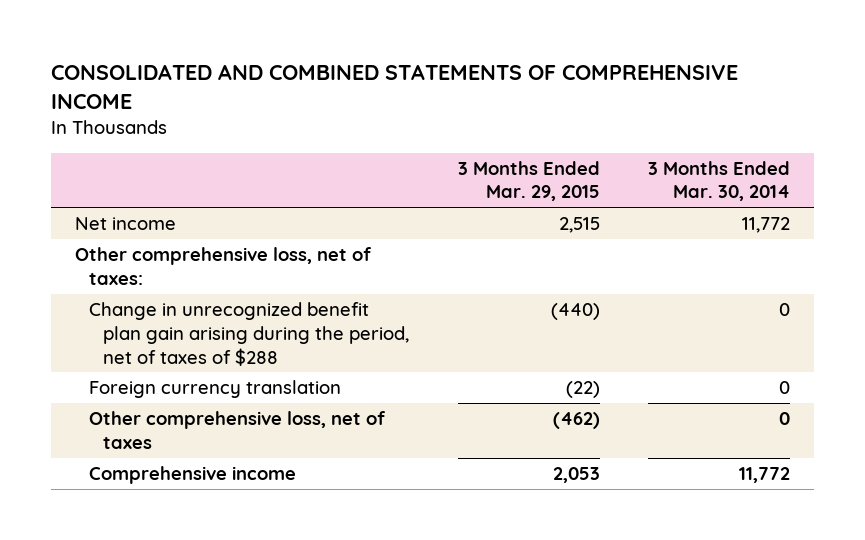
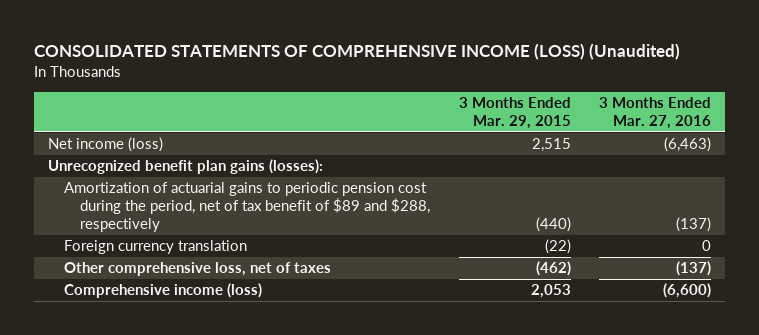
[51,64,739,109] CONSOLIDATED AND COMBINED STATEMENTS OF COMPREHENSIVE INCOME -> [33,42,680,60] CONSOLIDATED STATEMENTS OF COMPREHENSIVE INCOME (LOSS) (Unaudited)
[647,160,790,202] 3 Months Ended Mar. 30, 2014 -> none
none -> [599,97,712,129] 3 Months Ended Mar. 27, 2016
[75,246,372,285] Other comprehensive loss, net of taxes: -> none
[89,301,410,366] Change in unrecognized benefit plan gain arising during the period, net of taxes of $288 -> none
[75,216,177,230] Net income -> [48,137,164,153] Net income (loss)
none -> [48,159,324,175] Unrecognized benefit plan gains (losses):
none -> [64,182,431,232] Amortization of actuarial gains to periodic pension cost during the period, net of tax benefit of $89 and $288, respectively
[89,465,297,484] Comprehensive income -> [64,283,263,299] Comprehensive income (loss)

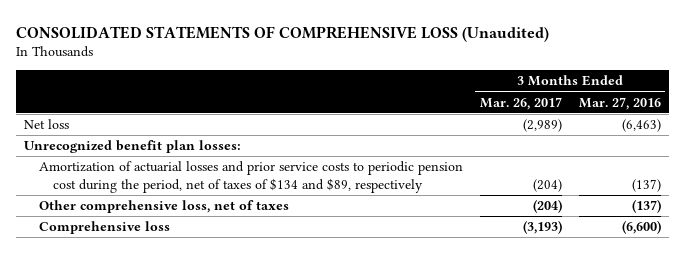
[33,42,680,60] CONSOLIDATED STATEMENTS OF COMPREHENSIVE INCOME (LOSS) (Unaudited) -> [16,25,550,42] CONSOLIDATED STATEMENTS OF COMPREHENSIVE LOSS (Unaudited)
[458,97,571,129] 3 Months Ended Mar. 29, 2015 -> none
none -> [479,96,562,110] Mar. 26, 2017
[64,240,248,255] Foreign currency translation -> none
[48,137,164,153] Net income (loss) -> [24,119,70,130] Net loss
[48,159,324,175] Unrecognized benefit plan gains (losses): -> [24,140,242,154] Unrecognized benefit plan losses:
[64,182,431,232] Amortization of actuarial gains to periodic pension cost during the period, net of tax benefit of $89 and $288, respectively -> [38,161,463,193] Amortization of actuarial losses and prior service costs to periodic pension cost during the period, net of taxes of $134 and $89, respectively
[64,283,263,299] Comprehensive income (loss) -> [38,221,170,235] Comprehensive loss

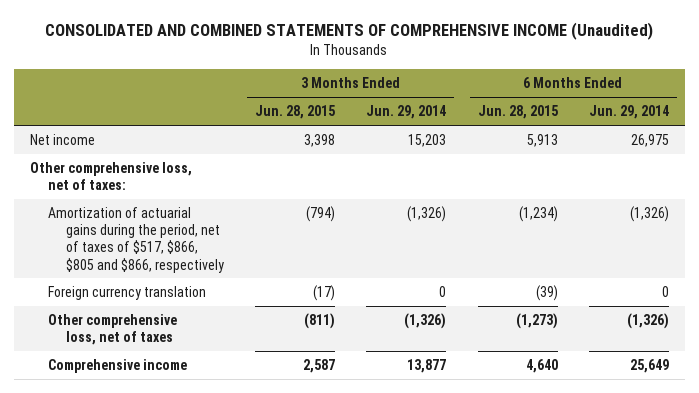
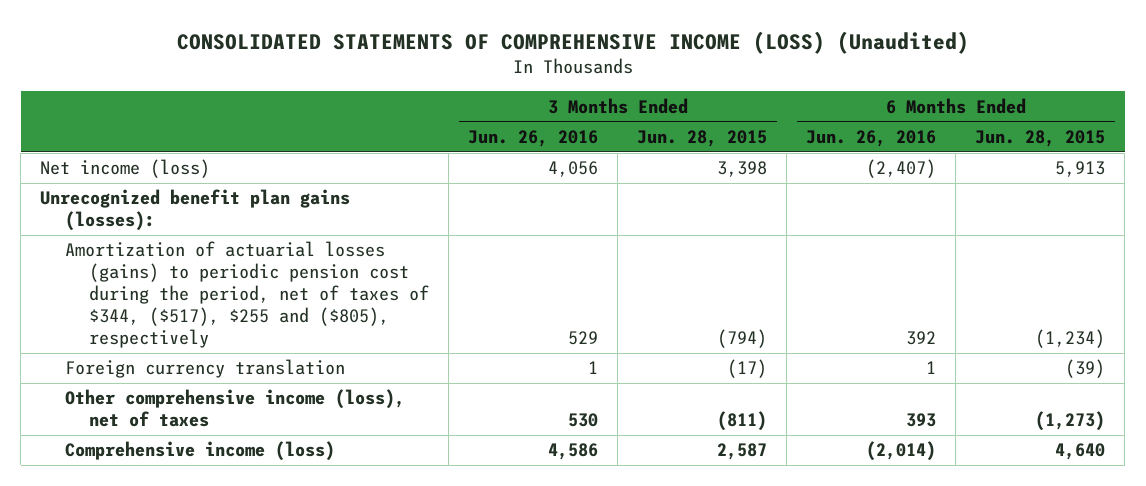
[45,22,654,41] CONSOLIDATED AND COMBINED STATEMENTS OF COMPREHENSIVE INCOME (Unaudited) -> [176,30,969,54] CONSOLIDATED STATEMENTS OF COMPREHENSIVE INCOME (LOSS) (Unaudited)
[366,105,447,120] Jun. 29, 2014 -> none
[588,105,669,120] Jun. 29, 2014 -> none
none -> [468,129,599,147] Jun. 26, 2016
none -> [806,129,937,147] Jun. 26, 2016
[29,161,192,191] Other comprehensive loss, net of taxes: -> none
[29,133,95,145] Net income -> [40,159,211,179] Net income (loss)
none -> [40,189,351,232] Unrecognized benefit plan gains (losses):
[47,206,224,273] Amortization of actuarial gains during the period, net of taxes of $517, $866, $805 and $866, respectively -> [64,241,430,348] Amortization of actuarial losses (gains) to periodic pension cost during the period, net of taxes of $344, ($517), $255 and ($805), respectively
[47,313,177,346] Other comprehensive loss, net of taxes -> [64,389,405,428] Other comprehensive income (loss), net of taxes
[47,358,187,373] Comprehensive income -> [64,441,335,462] Comprehensive income (loss)

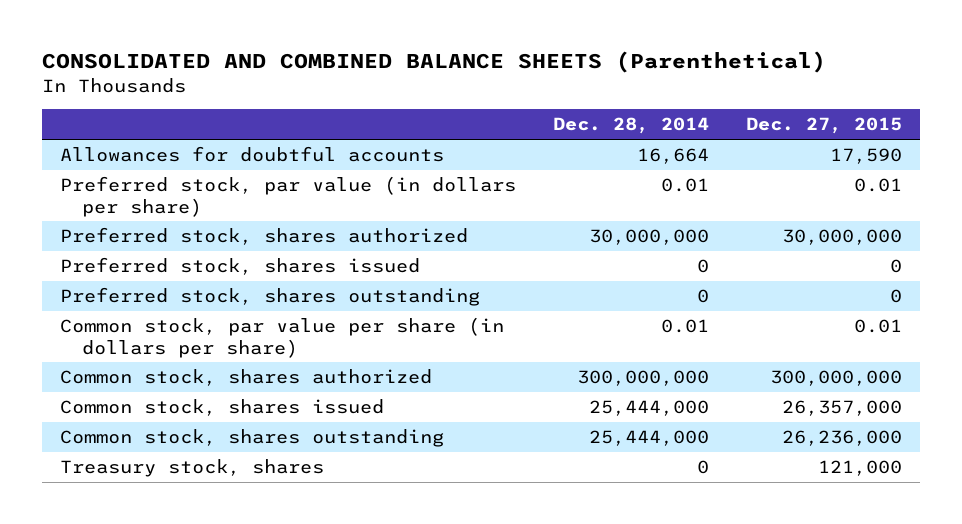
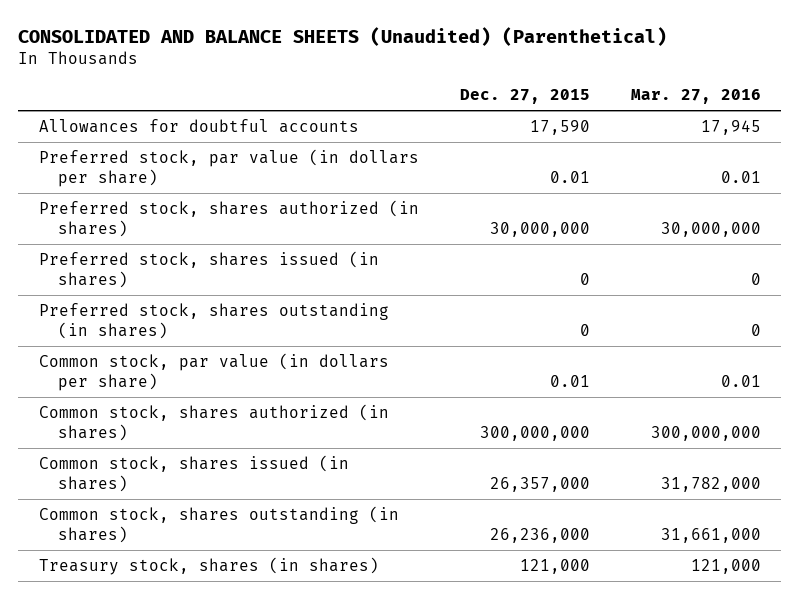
[41,51,826,74] CONSOLIDATED AND COMBINED BALANCE SHEETS (Parenthetical) -> [18,26,668,46] CONSOLIDATED AND BALANCE SHEETS (Unaudited) (Parenthetical)
[553,117,710,135] Dec. 28, 2014 -> none
none -> [630,89,761,105] Mar. 27, 2016
[60,227,469,246] Preferred stock, shares authorized -> [38,199,419,237] Preferred stock, shares authorized (in shares)
[60,257,421,276] Preferred stock, shares issued -> [38,250,379,288] Preferred stock, shares issued (in shares)
[60,287,481,307] Preferred stock, shares outstanding -> [38,302,389,339] Preferred stock, shares outstanding (in shares)
[60,317,505,358] Common stock, par value per share (in dollars per share) -> [38,352,389,391] Common stock, par value (in dollars per share)
[60,369,433,387] Common stock, shares authorized -> [38,403,389,441] Common stock, shares authorized (in shares)
[60,399,385,417] Common stock, shares issued -> [38,454,349,492] Common stock, shares issued (in shares)
[60,429,445,448] Common stock, shares outstanding -> [38,505,399,543] Common stock, shares outstanding (in shares)
[60,459,325,478] Treasury stock, shares -> [38,556,379,575] Treasury stock, shares (in shares)

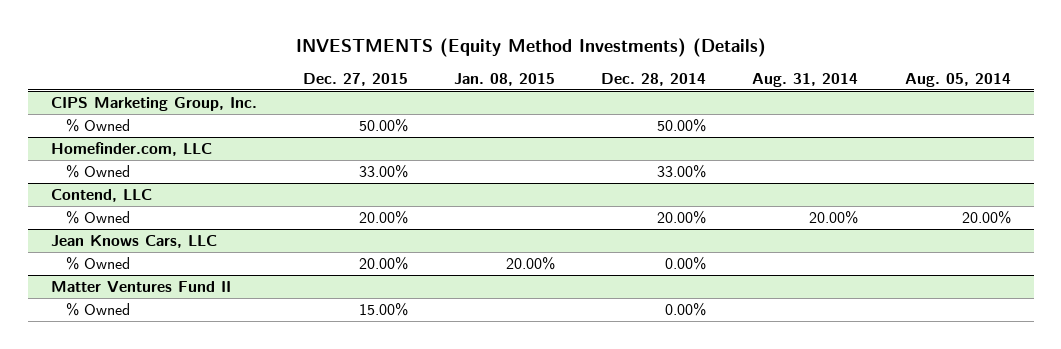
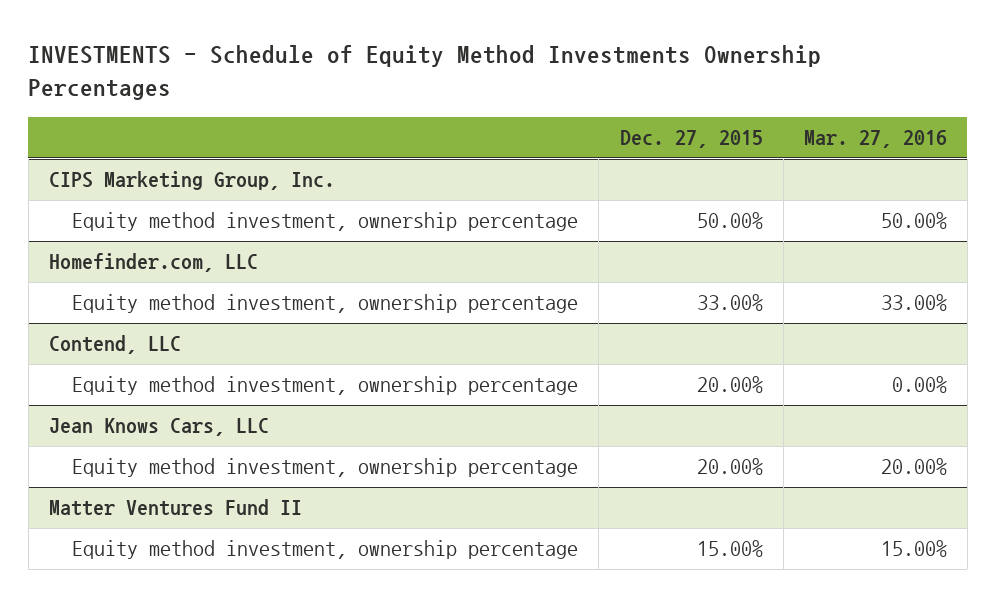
[295,37,766,57] INVESTMENTS (Equity Method Investments) (Details) -> [28,44,822,101] INVESTMENTS - Schedule of Equity Method Investments Ownership Percentages
[454,72,556,86] Jan. 08, 2015 -> none
[601,72,707,86] Dec. 28, 2014 -> none
[752,72,859,87] Aug. 31, 2014 -> none
[904,72,1011,87] Aug. 05, 2014 -> none
none -> [803,130,947,149] Mar. 27, 2016
[65,117,130,132] % Owned -> [72,212,579,232] Equity method investment, ownership percentage
[65,163,130,178] % Owned -> [72,294,579,314] Equity method investment, ownership percentage
[65,209,130,224] % Owned -> [72,376,579,396] Equity method investment, ownership percentage
[65,255,130,270] % Owned -> [72,458,579,478] Equity method investment, ownership percentage
[65,301,130,316] % Owned -> [72,540,579,560] Equity method investment, ownership percentage

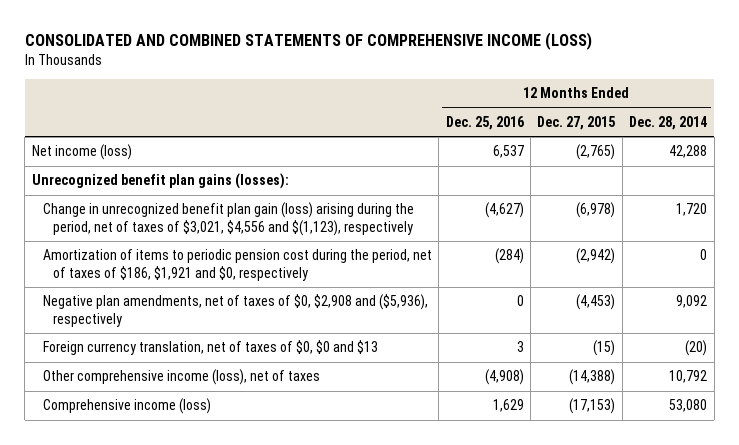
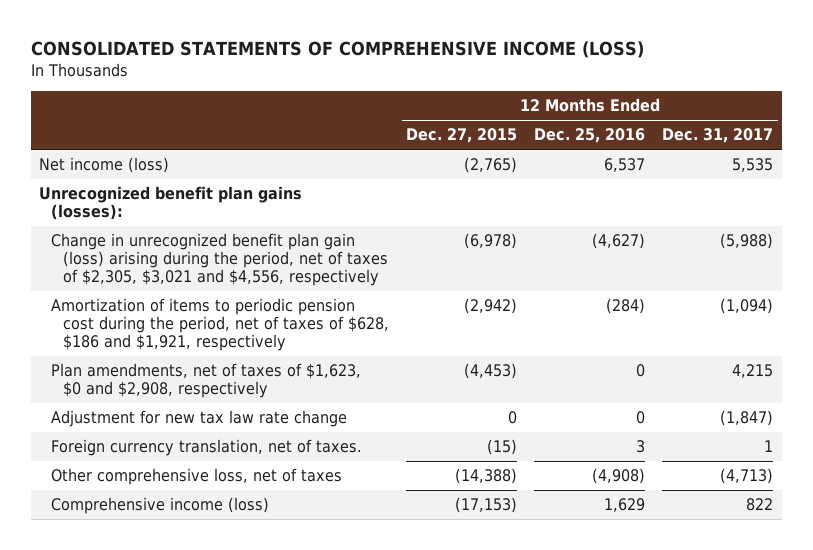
[24,32,592,51] CONSOLIDATED AND COMBINED STATEMENTS OF COMPREHENSIVE INCOME (LOSS) -> [30,40,644,58] CONSOLIDATED STATEMENTS OF COMPREHENSIVE INCOME (LOSS)
[629,115,708,130] Dec. 28, 2014 -> none
none -> [662,128,774,144] Dec. 31, 2017
[42,202,414,236] Change in unrecognized benefit plan gain (loss) arising during the period, net of taxes of $3,021, $4,556 and $(1,123), respectively -> [51,233,389,286] Change in unrecognized benefit plan gain (loss) arising during the period, net of taxes of $2,305, $3,021 and $4,556, respectively
[42,249,432,281] Amortization of items to periodic pension cost during the period, net of taxes of $186, $1,921 and $0, respectively -> [51,298,390,351] Amortization of items to periodic pension cost during the period, net of taxes of $628, $186 and $1,921, respectively
[42,294,428,327] Negative plan amendments, net of taxes of $0, $2,908 and ($5,936), respectively -> [51,363,362,399] Plan amendments, net of taxes of $1,623, $0 and $2,908, respectively
none -> [51,410,348,428] Adjustment for new tax law rate change
[42,340,378,356] Foreign currency translation, net of taxes of $0, $0 and $13 -> [51,439,363,457] Foreign currency translation, net of taxes.
[42,369,320,386] Other comprehensive income (loss), net of taxes -> [51,468,343,486] Other comprehensive loss, net of taxes

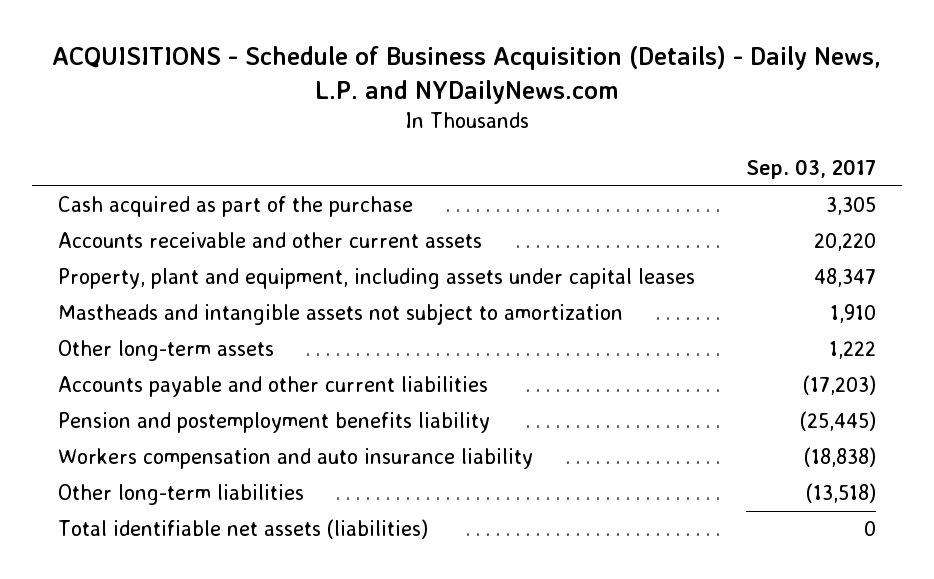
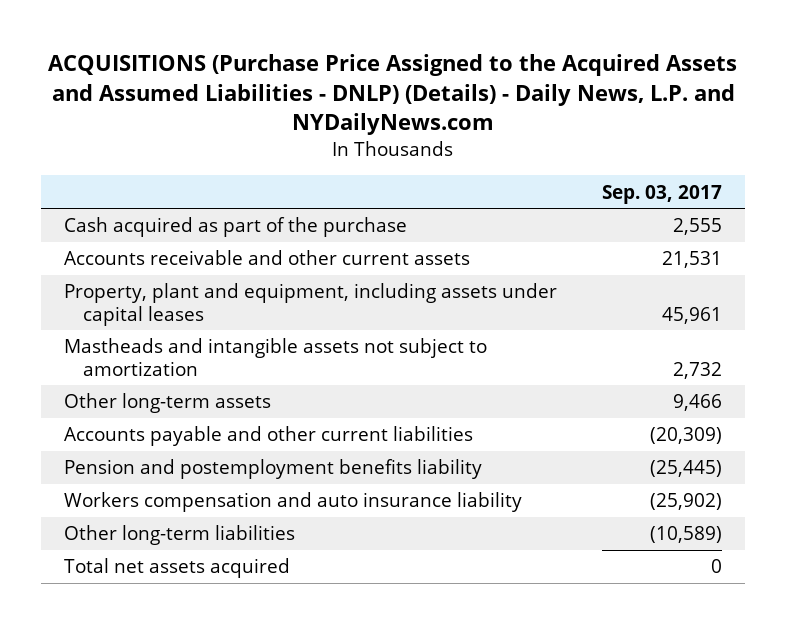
[51,46,881,104] ACQUISITIONS - Schedule of Business Acquisition (Details) - Daily News, L.P. and NYDailyNews.com -> [48,53,738,136] ACQUISITIONS (Purchase Price Assigned to the Acquired Assets and Assumed Liabilities - DNLP) (Details) - Daily News, L.P. and NYDailyNews.com
[826,197,877,216] 3,305 -> [673,218,723,236] 2,555
[814,233,877,252] 20,220 -> [662,251,723,269] 21,531
[814,268,877,288] 48,347 -> [662,306,723,324] 45,961
[830,304,877,324] 1,910 -> [673,361,723,379] 2,732
[829,341,877,360] 1,222 -> [673,394,723,412] 9,466
[803,375,877,396] (17,203) -> [650,427,723,445] (20,309)
[804,447,877,468] (18,838) -> [650,493,723,511] (25,902)
[806,483,877,504] (13,518) -> [650,526,723,544] (10,589)
[57,519,428,540] Total identifiable net assets (liabilities) -> [63,558,290,579] Total net assets acquired

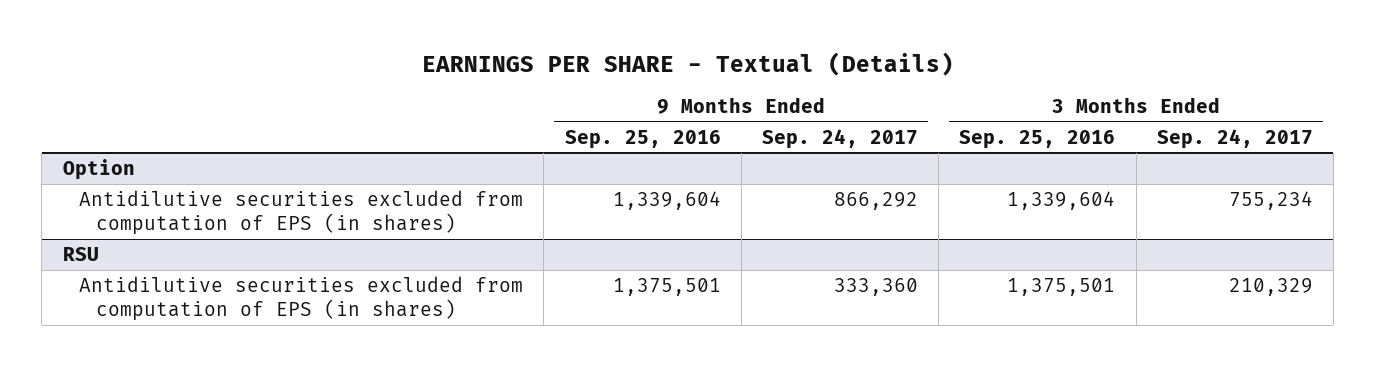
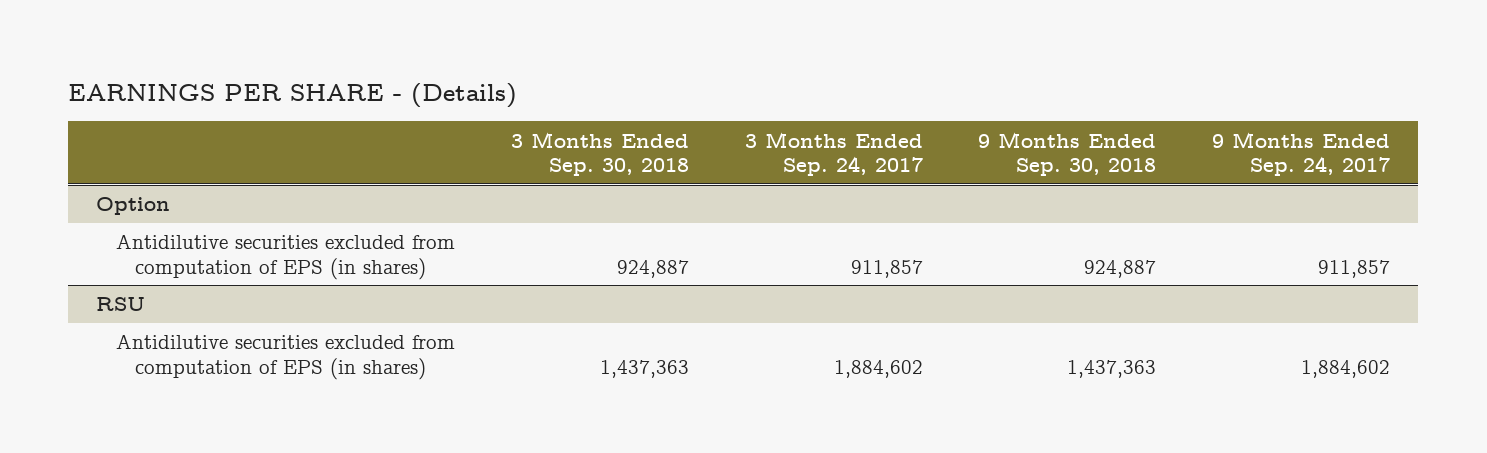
[421,51,954,76] EARNINGS PER SHARE - Textual (Details) -> [68,82,518,108] EARNINGS PER SHARE - (Details)
[564,129,721,149] Sep. 25, 2016 -> none
[959,129,1116,149] Sep. 25, 2016 -> none
none -> [510,131,689,176] 3 Months Ended Sep. 30, 2018
none -> [978,131,1157,176] 9 Months Ended Sep. 30, 2018
[833,192,918,211] 866,292 -> [1318,259,1391,278] 911,857
[1228,191,1313,211] 755,234 -> [850,259,923,278] 911,857
[833,278,918,297] 333,360 -> [1301,359,1391,378] 1,884,602
[1228,278,1313,297] 210,329 -> [833,359,923,378] 1,884,602

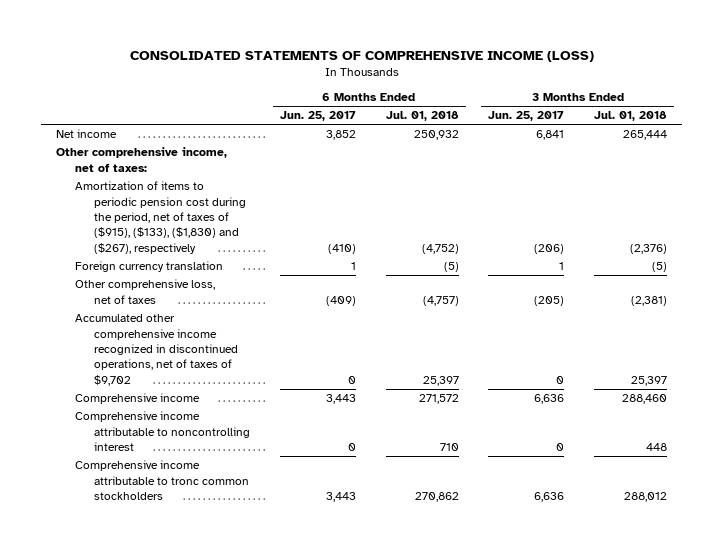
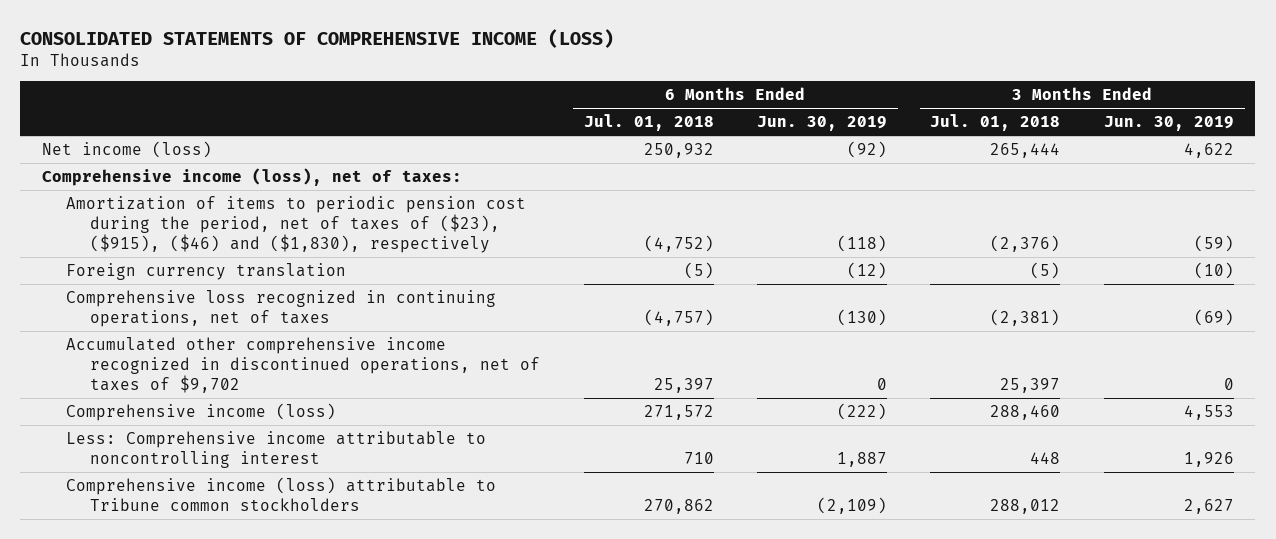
[279,111,356,122] Jun. 25, 2017 -> none
[488,111,565,122] Jun. 25, 2017 -> none
none -> [757,116,888,132] Jun. 30, 2019
none -> [1103,116,1234,132] Jun. 30, 2019
[56,129,118,139] Net income -> [42,140,213,158] Net income (loss)
[56,147,228,172] Other comprehensive income, net of taxes: -> [42,167,463,186] Comprehensive income (loss), net of taxes:
[75,181,247,254] Amortization of items to periodic pension cost during the period, net of taxes of ($915), ($133), ($1,830) and ($267), respectively -> [66,195,527,254] Amortization of items to periodic pension cost during the period, net of taxes of ($23), ($915), ($46) and ($1,830), respectively
[75,279,216,304] Other comprehensive loss, net of taxes -> [66,289,497,328] Comprehensive loss recognized in continuing operations, net of taxes
[75,393,201,405] Comprehensive income -> [66,402,337,421] Comprehensive income (loss)
[75,411,251,451] Comprehensive income attributable to noncontrolling interest -> [66,430,487,469] Less: Comprehensive income attributable to noncontrolling interest
[75,460,250,500] Comprehensive income attributable to tronc common stockholders -> [66,476,497,512] Comprehensive income (loss) attributable to Tribune common stockholders

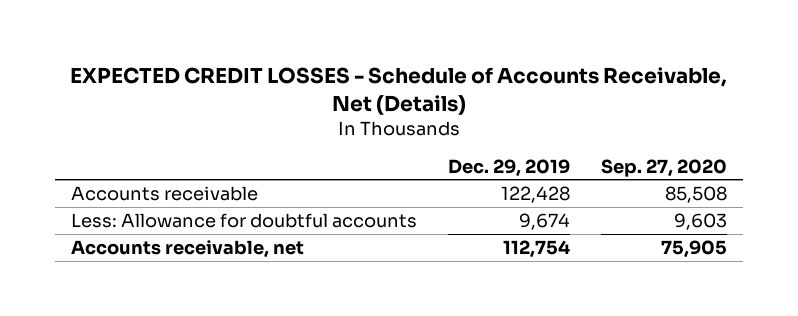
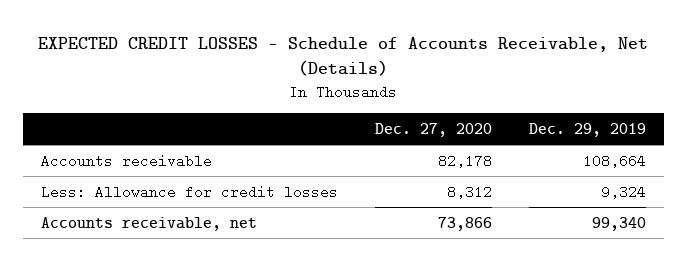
[601,158,728,177] Sep. 27, 2020 -> none
none -> [374,122,492,137] Dec. 27, 2020
[501,185,571,203] 122,428 -> [582,153,646,168] 108,664
[71,212,418,228] Less: Allowance for doubtful accounts -> [41,184,339,199] Less: Allowance for credit losses
[519,212,571,230] 9,674 -> [600,184,646,199] 9,324
[503,239,571,258] 112,754 -> [591,216,646,231] 99,340

